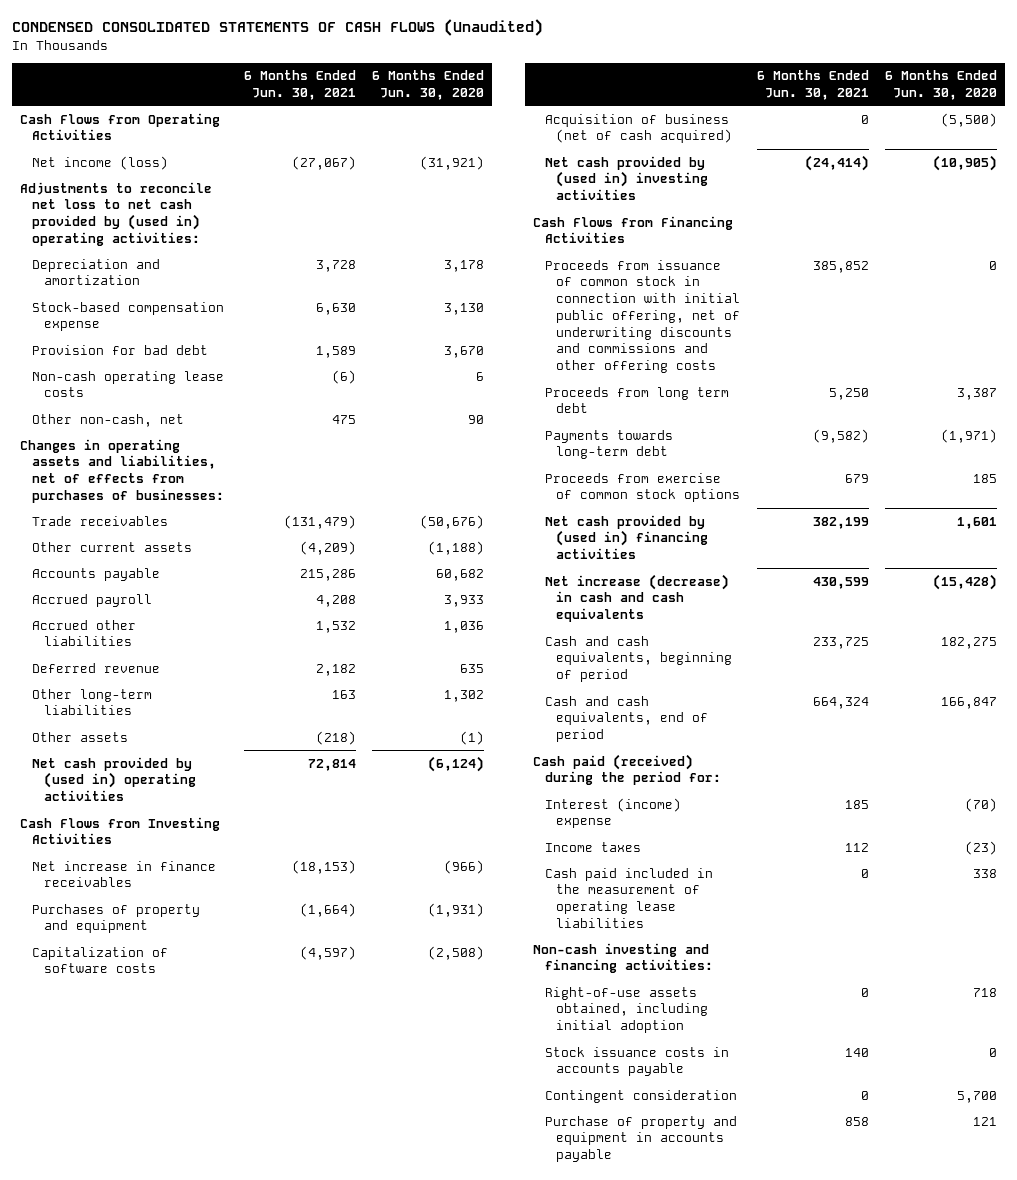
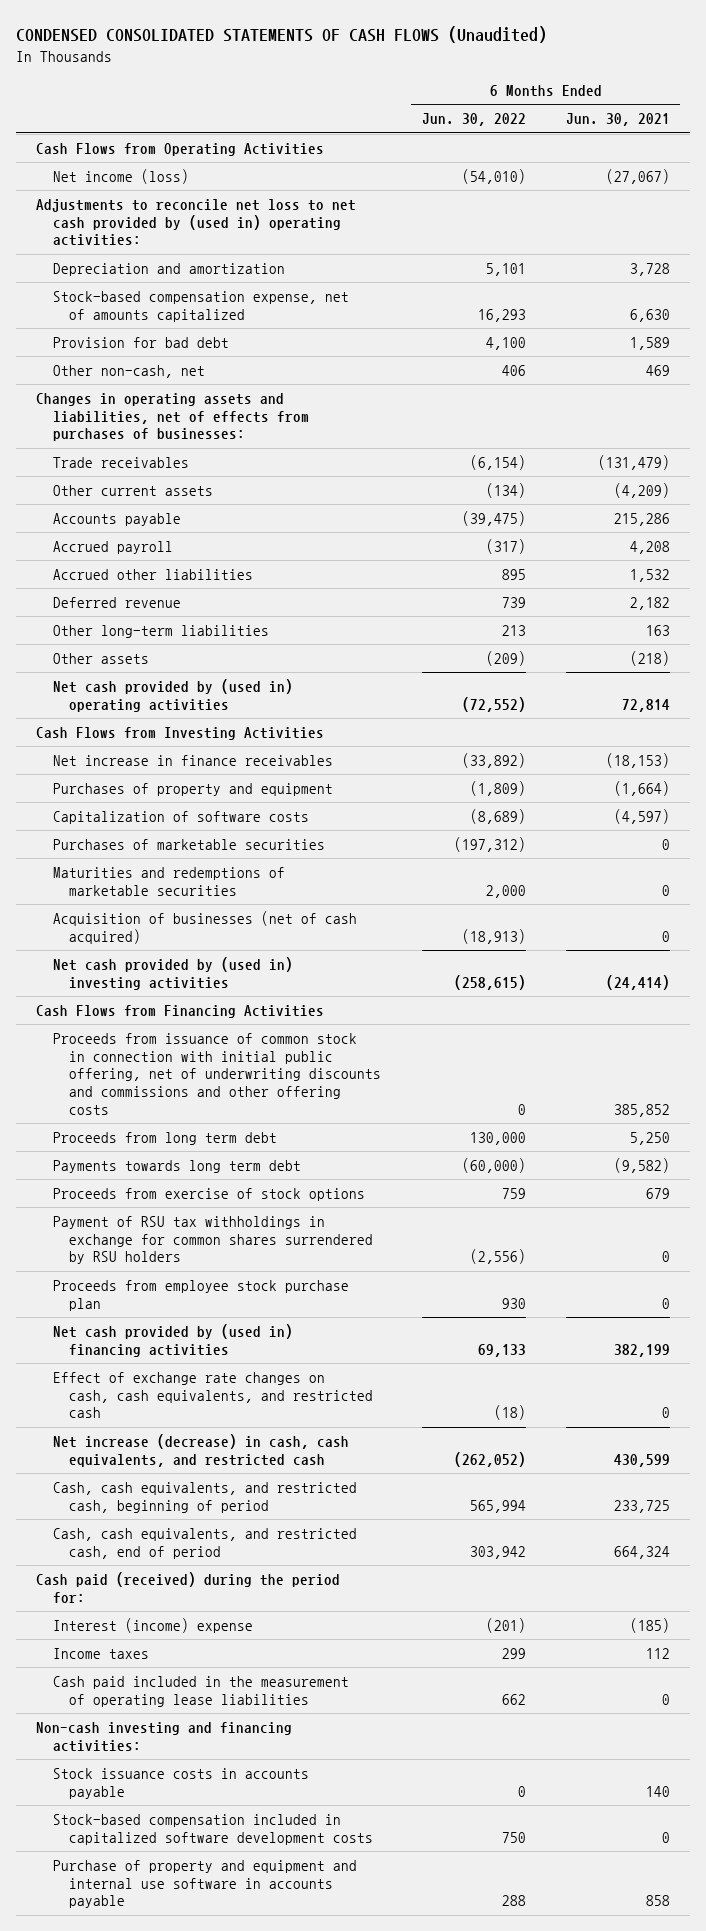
[372,70,485,100] 6 Months Ended Jun. 30, 2020 -> none
none -> [421,113,526,127] Jun. 30, 2022
[32,301,225,332] Stock-based compensation expense -> [52,291,349,322] Stock-based compensation expense, net of amounts capitalized
[32,370,225,398] Non-cash operating lease costs -> none
[332,414,357,424] 475 -> [645,365,670,377] 469
none -> [52,839,325,851] Purchases of marketable securities
none -> [52,867,285,896] Maturities and redemptions of marketable securities
[544,113,733,144] Acquisition of business (net of cash acquired) -> [52,911,357,944] Acquisition of businesses (net of cash acquired)
[544,429,673,460] Payments towards long-term debt -> [52,1160,301,1174] Payments towards long term debt
[544,472,741,503] Proceeds from exercise of common stock options -> [52,1188,365,1202] Proceeds from exercise of stock options
none -> [52,1216,374,1265] Payment of RSU tax withholdings in exchange for common shares surrendered by RSU holders
none -> [52,1280,349,1311] Proceeds from employee stock purchase plan
none -> [52,1372,374,1419] Effect of exchange rate changes on cash, cash equivalents, and restricted cash
[544,573,729,623] Net increase (decrease) in cash and cash equivalents -> [52,1434,349,1467] Net increase (decrease) in cash, cash equivalents, and restricted cash
[544,635,733,683] Cash and cash equivalents, beginning of period -> [52,1482,357,1513] Cash, cash equivalents, and restricted cash, beginning of period
[544,695,709,743] Cash and cash equivalents, end of period -> [52,1528,357,1559] Cash, cash equivalents, and restricted cash, end of period
[844,799,869,809] 185 -> [629,1618,670,1634] (185)
[544,986,709,1034] Right-of-use assets obtained, including initial adoption -> none
[544,1089,737,1103] Contingent consideration -> none
none -> [52,1814,374,1845] Stock-based compensation included in capitalized software development costs
[544,1115,737,1163] Purchase of property and equipment in accounts payable -> [52,1860,357,1909] Purchase of property and equipment and internal use software in accounts payable

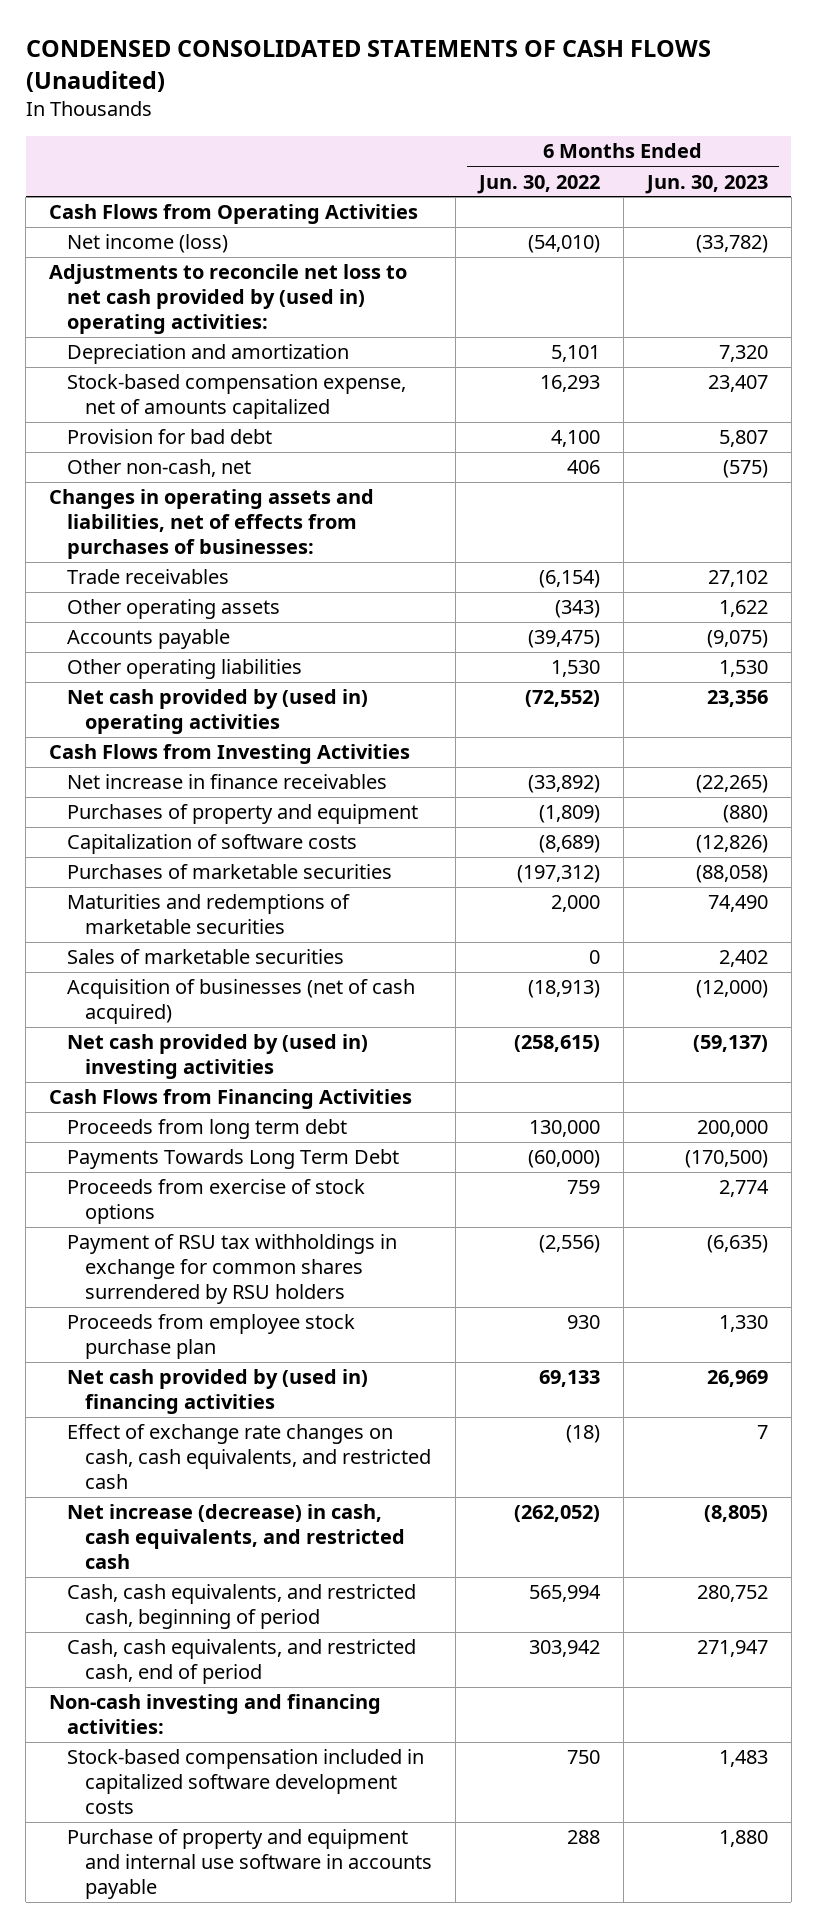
[565,113,670,127] Jun. 30, 2021 -> none
none -> [644,174,768,194] Jun. 30, 2023
[52,485,213,497] Other current assets -> [67,599,281,620] Other operating assets
[485,483,526,499] (134) -> [554,600,600,619] (343)
[52,541,173,555] Accrued payroll -> none
[52,569,253,581] Accrued other liabilities -> none
[52,597,181,609] Deferred revenue -> none
[52,653,149,665] Other assets -> none
[52,625,269,639] Other long-term liabilities -> [67,659,303,680] Other operating liabilities
[501,625,526,637] 213 -> [550,660,600,678] 1,530
none -> [67,949,345,965] Sales of marketable securities
[52,1033,382,1115] Proceeds from issuance of common stock in connection with initial public offering, net of underwriting discounts and commissions and other offering costs -> none
[52,1160,301,1174] Payments towards long term debt -> [67,1149,400,1170] Payments Towards Long Term Debt
[36,1572,341,1603] Cash paid (received) during the period for: -> none
[52,1618,253,1634] Interest (income) expense -> none
[52,1648,149,1660] Income taxes -> none
[52,1676,349,1707] Cash paid included in the measurement of operating lease liabilities -> none
[52,1768,309,1799] Stock issuance costs in accounts payable -> none

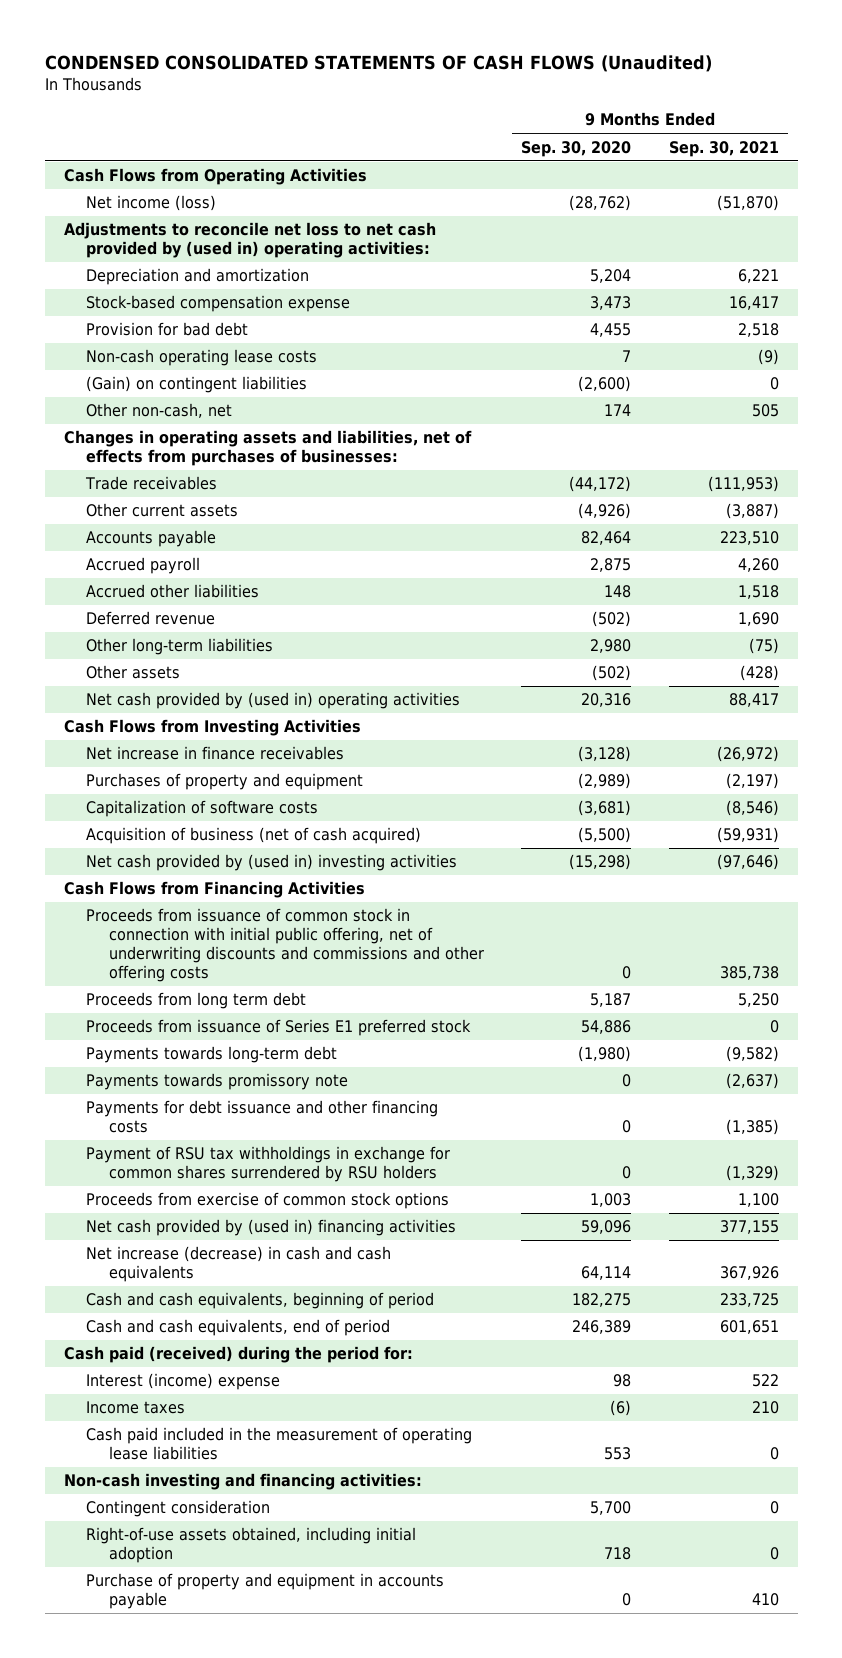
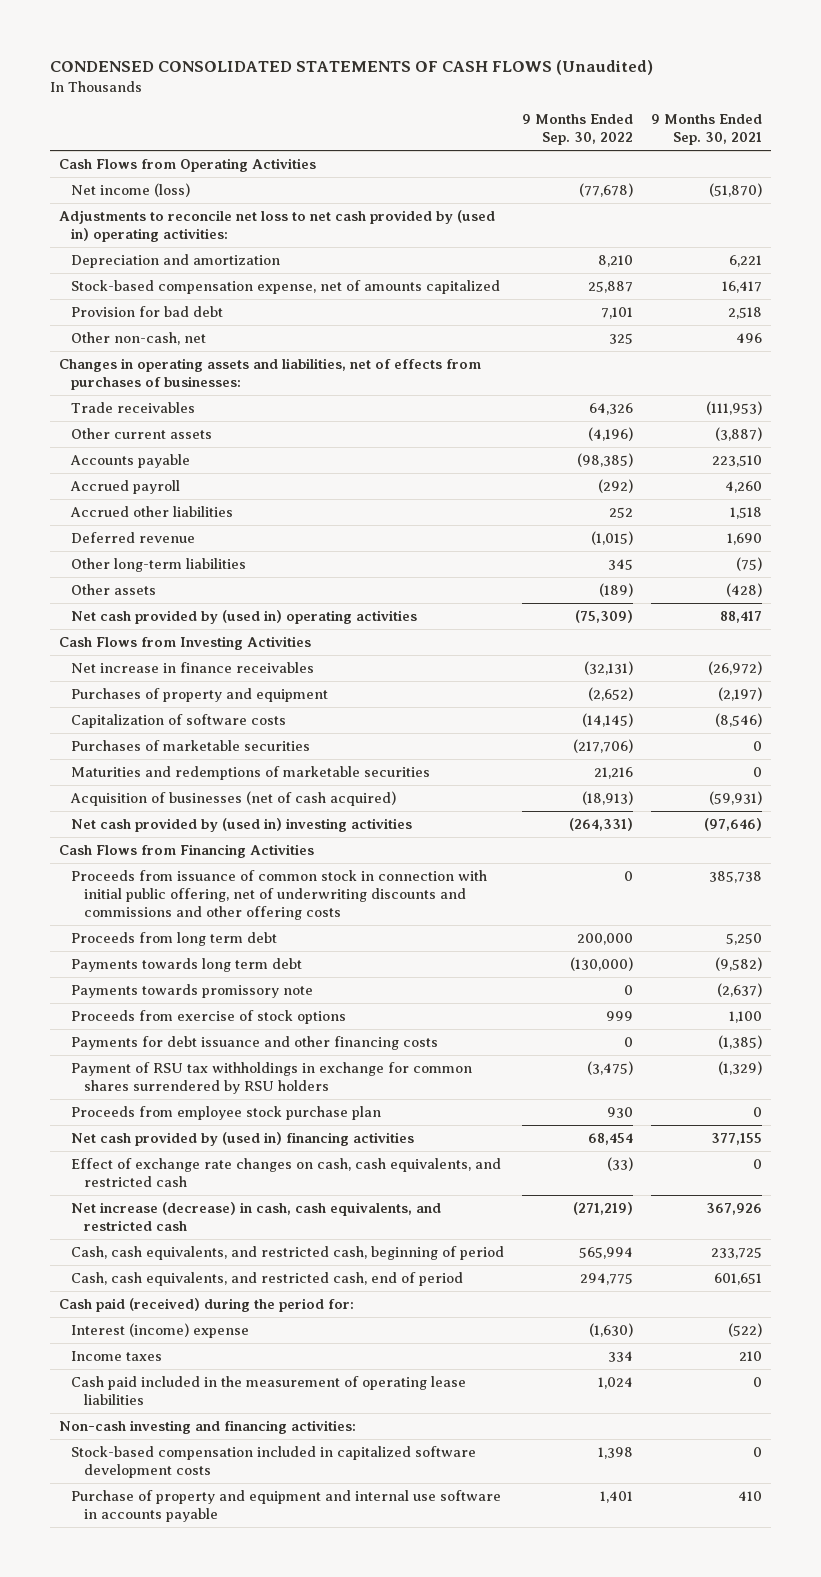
[521,140,632,157] Sep. 30, 2020 -> none
none -> [522,114,634,146] 9 Months Ended Sep. 30, 2022
[86,295,351,313] Stock-based compensation expense -> [71,279,501,294] Stock-based compensation expense, net of amounts capitalized
[86,349,318,367] Non-cash operating lease costs -> none
[86,376,308,394] (Gain) on contingent liabilities -> none
[751,404,779,418] 505 -> [735,332,762,343] 496
none -> [71,739,311,751] Purchases of marketable securities
none -> [71,765,431,780] Maturities and redemptions of marketable securities
[86,827,422,845] Acquisition of business (net of cash acquired) -> [70,790,397,806] Acquisition of businesses (net of cash acquired)
[86,1019,472,1037] Proceeds from issuance of Series E1 preferred stock -> none
[86,1046,338,1064] Payments towards long-term debt -> [71,957,303,972] Payments towards long term debt
none -> [71,1009,347,1024] Proceeds from exercise of stock options
[86,1192,450,1210] Proceeds from exercise of common stock options -> none
none -> [71,1105,382,1120] Proceeds from employee stock purchase plan
none -> [71,1157,502,1188] Effect of exchange rate changes on cash, cash equivalents, and restricted cash
[86,1246,392,1283] Net increase (decrease) in cash and cash equivalents -> [71,1201,442,1232] Net increase (decrease) in cash, cash equivalents, and restricted cash
[86,1292,435,1310] Cash and cash equivalents, beginning of period -> [71,1245,505,1260] Cash, cash equivalents, and restricted cash, beginning of period
[86,1319,391,1337] Cash and cash equivalents, end of period -> [71,1271,464,1286] Cash, cash equivalents, and restricted cash, end of period
[751,1374,779,1388] 522 -> [727,1322,762,1337] (522)
[86,1500,271,1518] Contingent consideration -> none
[86,1527,417,1564] Right-of-use assets obtained, including initial adoption -> none
none -> [71,1445,477,1479] Stock-based compensation included in capitalized software development costs
[86,1573,445,1610] Purchase of property and equipment in accounts payable -> [71,1489,502,1523] Purchase of property and equipment and internal use software in accounts payable

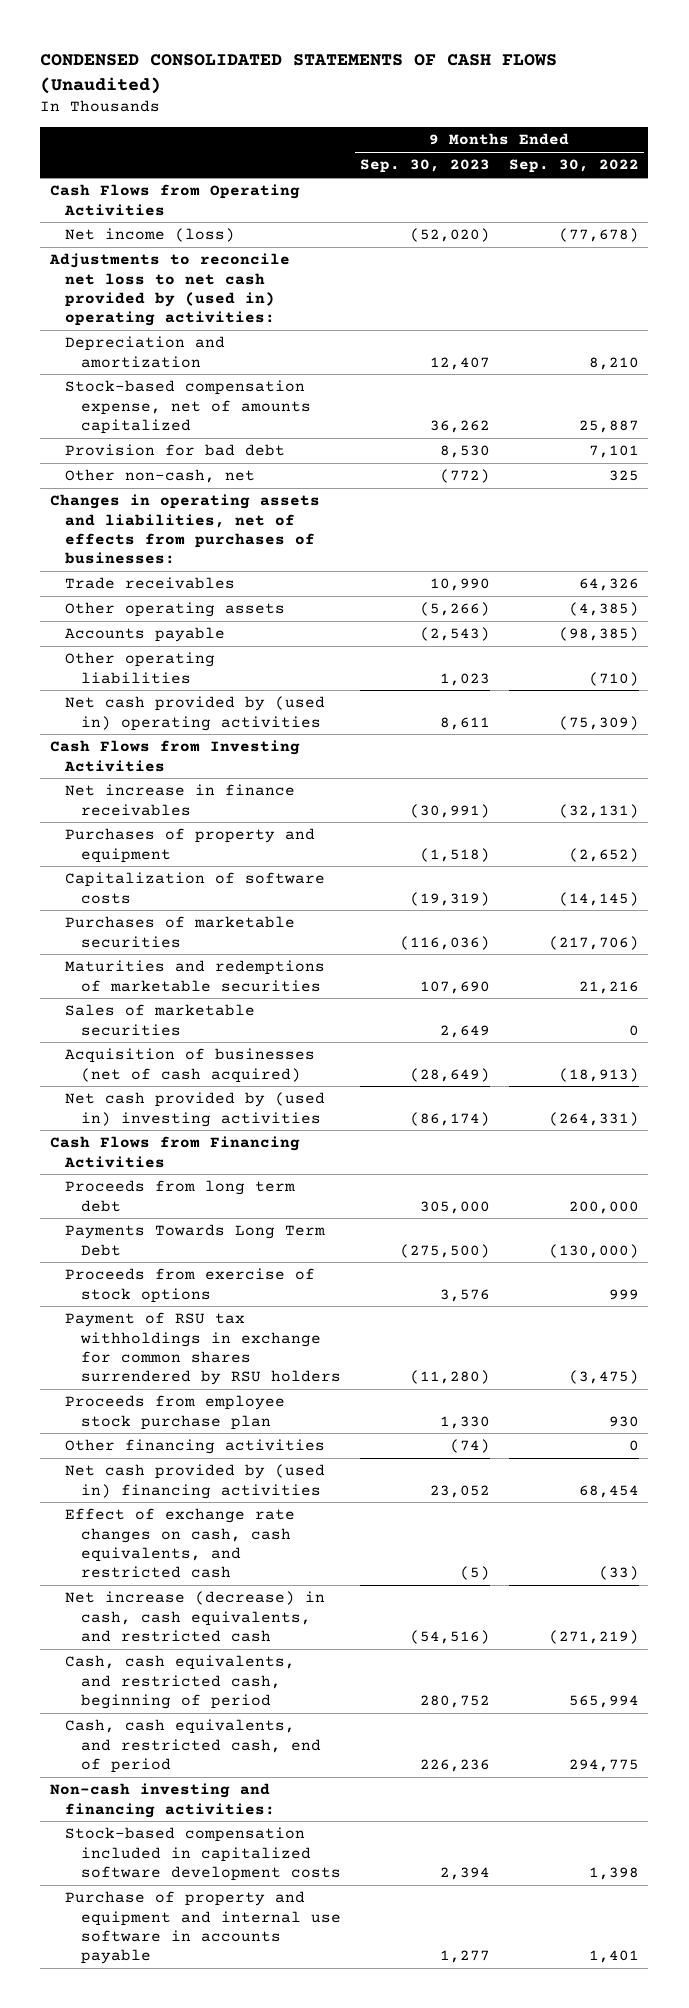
[650,114,762,146] 9 Months Ended Sep. 30, 2021 -> none
none -> [359,159,490,174] Sep. 30, 2023
[71,427,213,439] Other current assets -> [65,602,286,618] Other operating assets
[588,426,634,441] (4,196) -> [568,602,639,617] (4,385)
[70,479,181,494] Accrued payroll -> none
[70,505,234,517] Accrued other liabilities -> none
[71,531,196,543] Deferred revenue -> none
[71,583,157,595] Other assets -> none
[71,557,247,572] Other long-term liabilities -> [65,652,216,684] Other operating liabilities
[608,558,634,570] 345 -> [588,671,639,686] (710)
none -> [65,1004,256,1036] Sales of marketable securities
[71,869,488,921] Proceeds from issuance of common stock in connection with initial public offering, net of underwriting discounts and commissions and other offering costs -> none
[71,983,314,998] Payments towards promissory note -> none
[71,957,303,972] Payments towards long term debt -> [65,1224,326,1256] Payments Towards Long Term Debt
[71,1035,439,1050] Payments for debt issuance and other financing costs -> none
none -> [65,1439,326,1455] Other financing activities
[58,1297,354,1312] Cash paid (received) during the period for: -> none
[71,1322,250,1338] Interest (income) expense -> none
[71,1350,163,1361] Income taxes -> none
[71,1375,467,1406] Cash paid included in the measurement of operating lease liabilities -> none

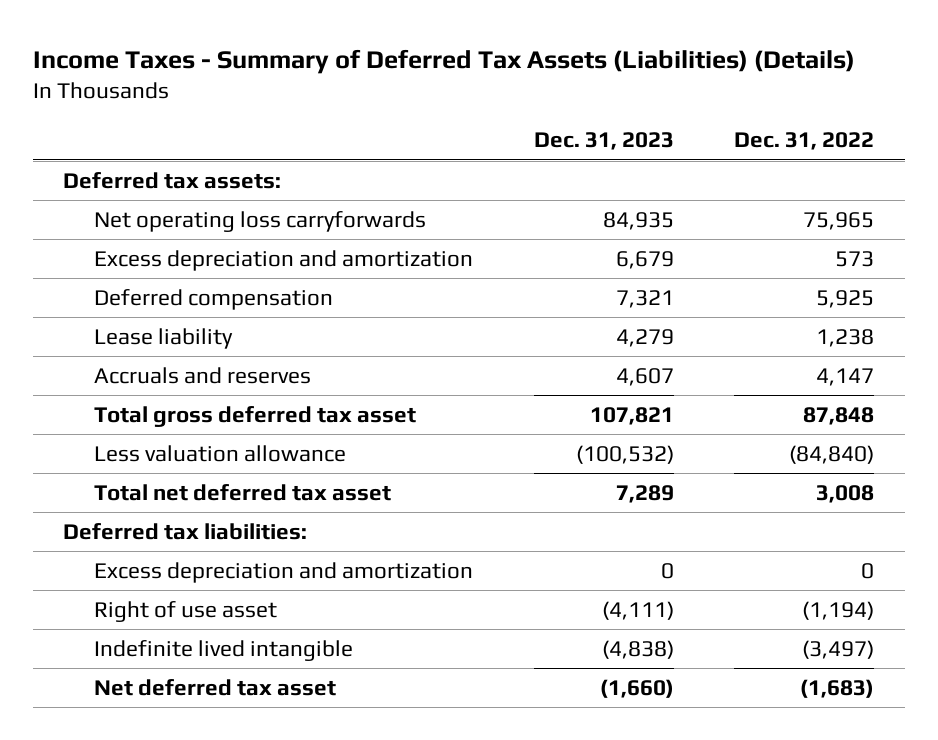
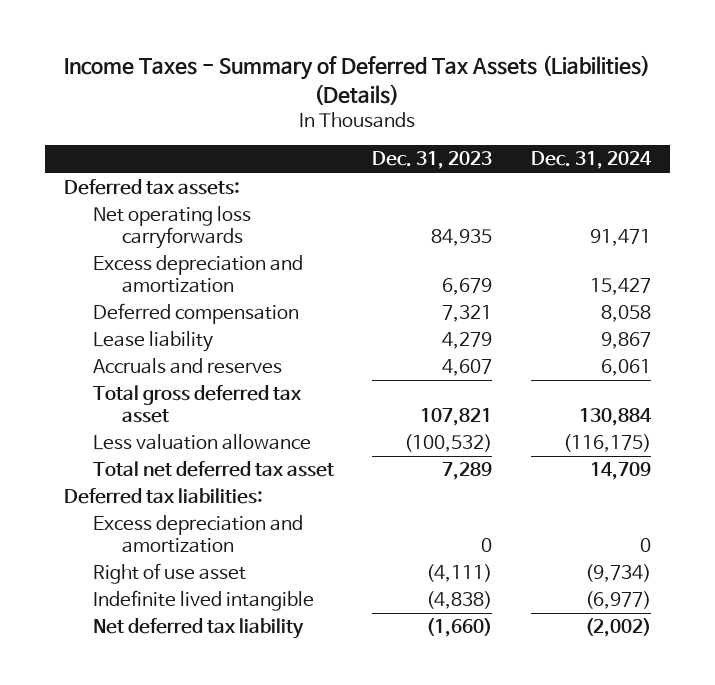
[734,132,875,151] Dec. 31, 2022 -> none
none -> [530,151,652,170] Dec. 31, 2024
[93,678,336,696] Net deferred tax asset -> [92,618,304,640] Net deferred tax liability

